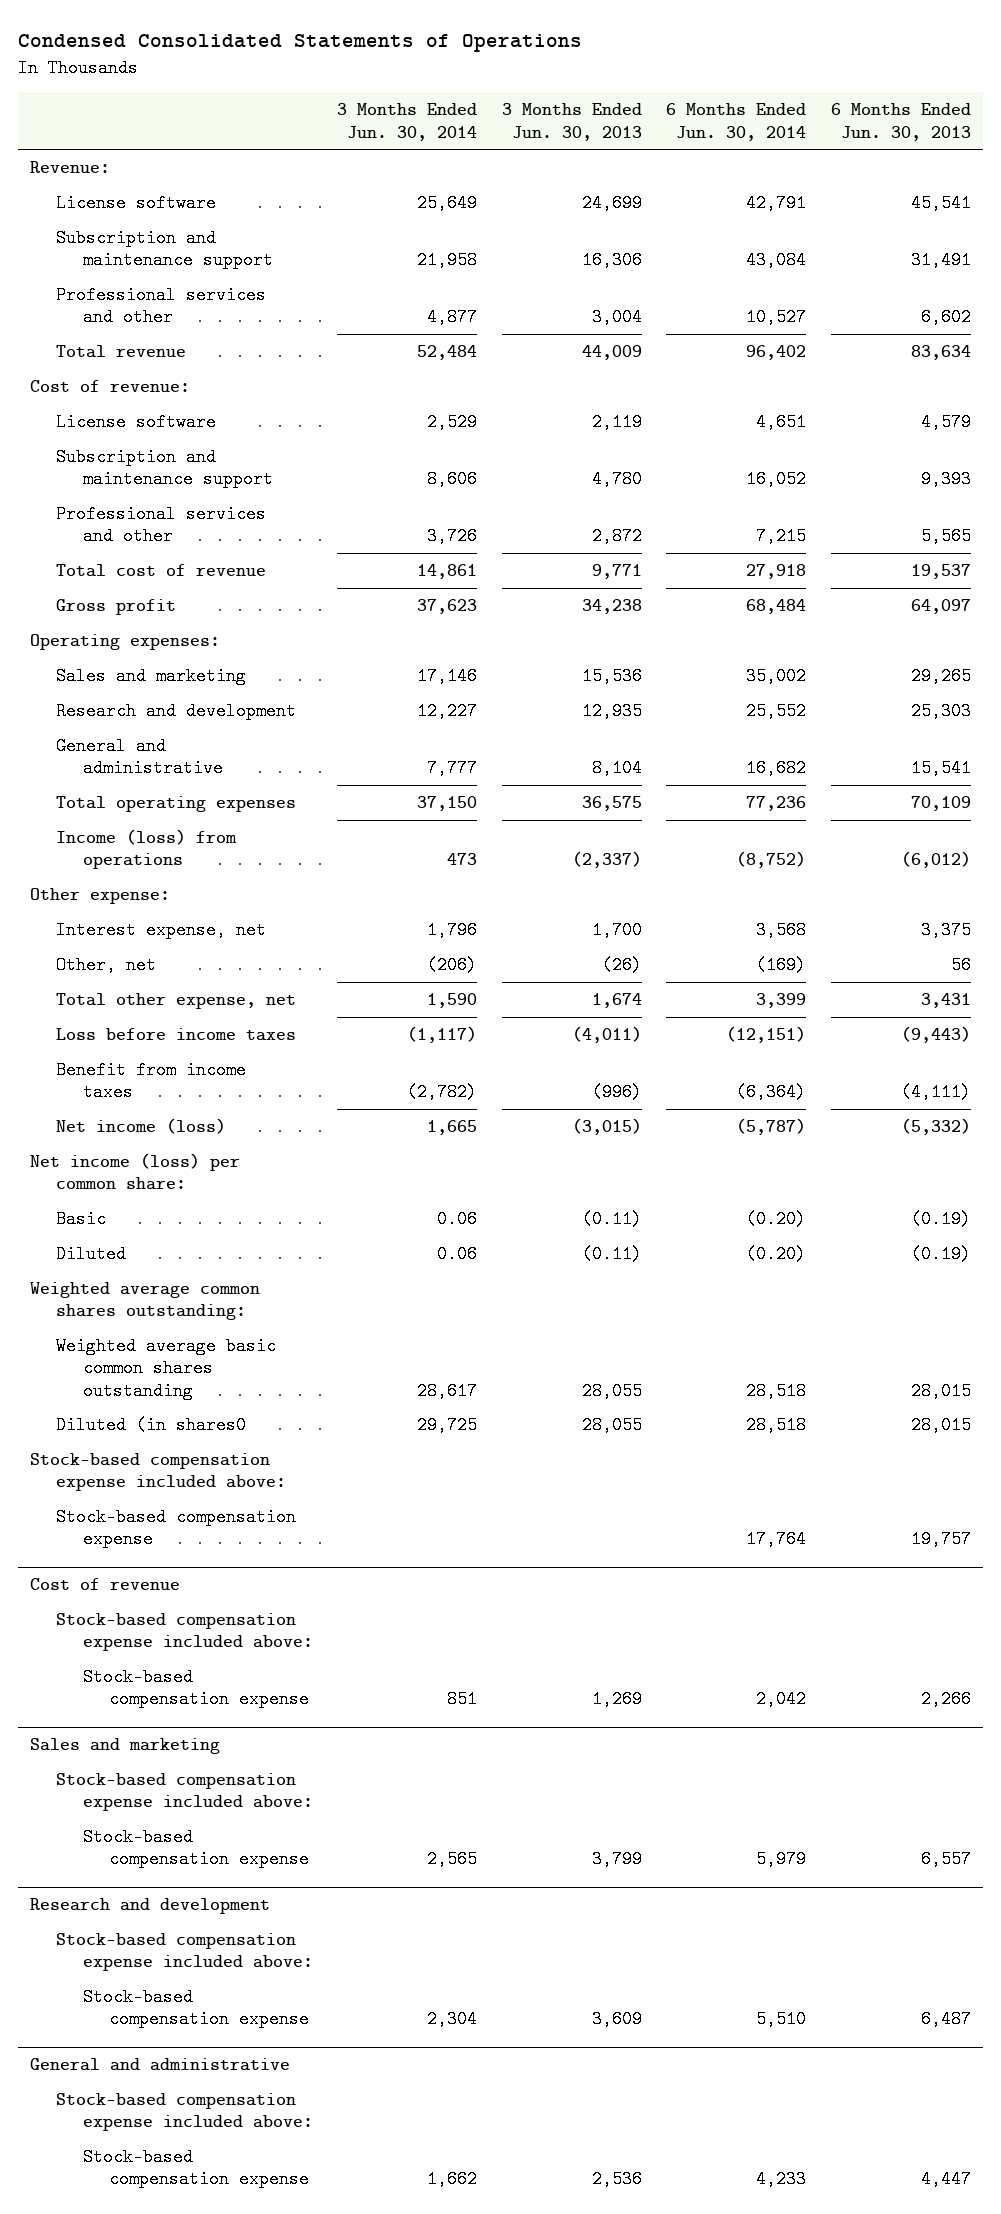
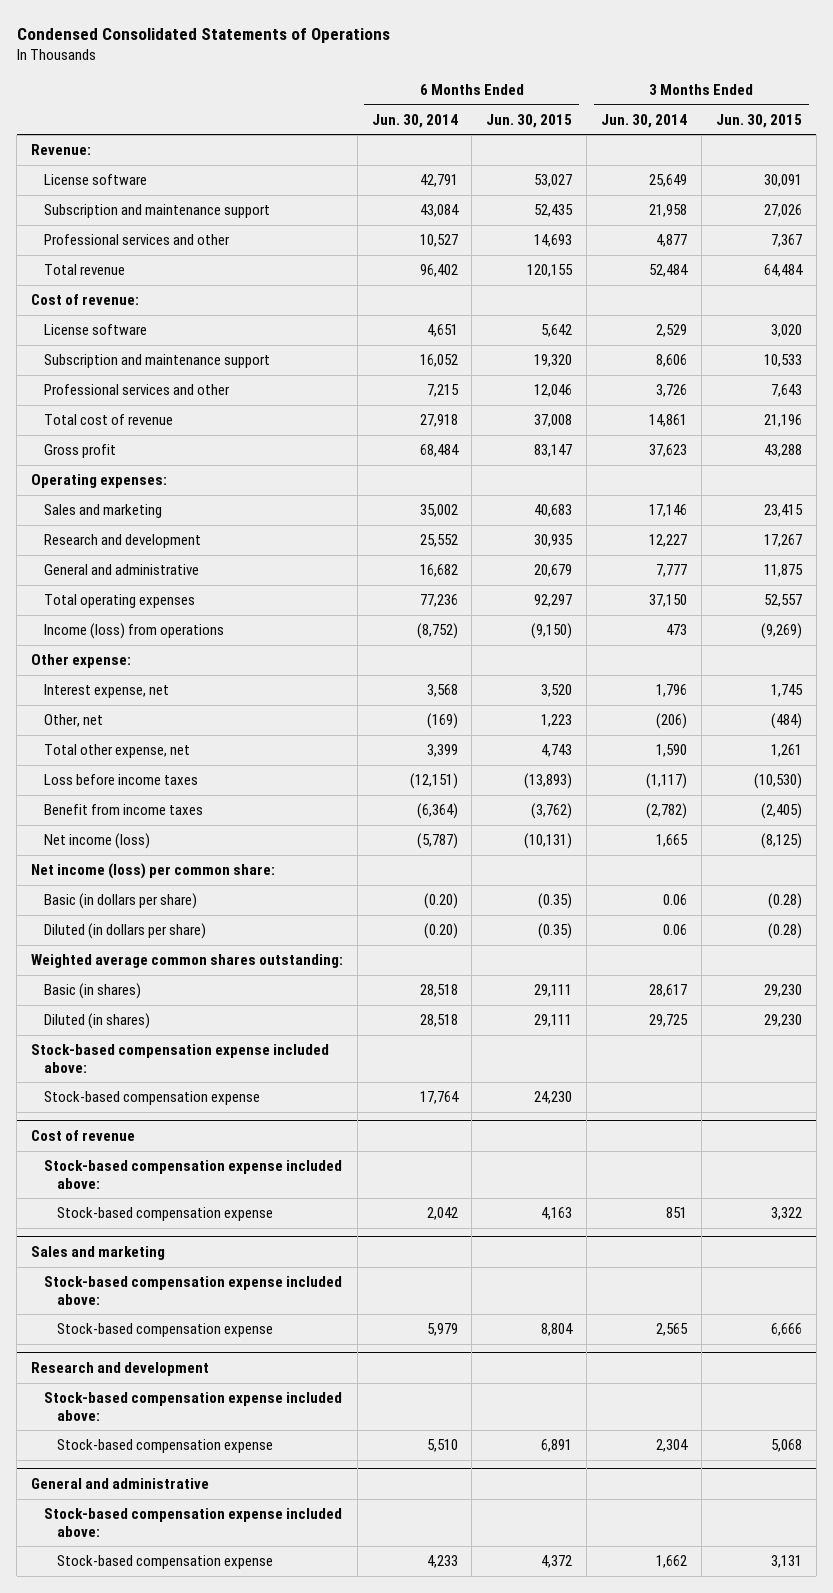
[501,103,642,141] 3 Months Ended Jun. 30, 2013 -> none
[830,103,971,141] 6 Months Ended Jun. 30, 2013 -> none
none -> [486,113,573,128] Jun. 30, 2015
none -> [715,113,802,128] Jun. 30, 2015
[56,1210,107,1229] Basic -> [44,893,198,910] Basic (in dollars per share)
[56,1245,127,1264] Diluted -> [44,923,207,940] Diluted (in dollars per share)
[56,1337,277,1400] Weighted average basic common shares outstanding -> [44,983,142,1000] Basic (in shares)
[56,1416,247,1435] Diluted (in shares0 -> [44,1013,151,1030] Diluted (in shares)

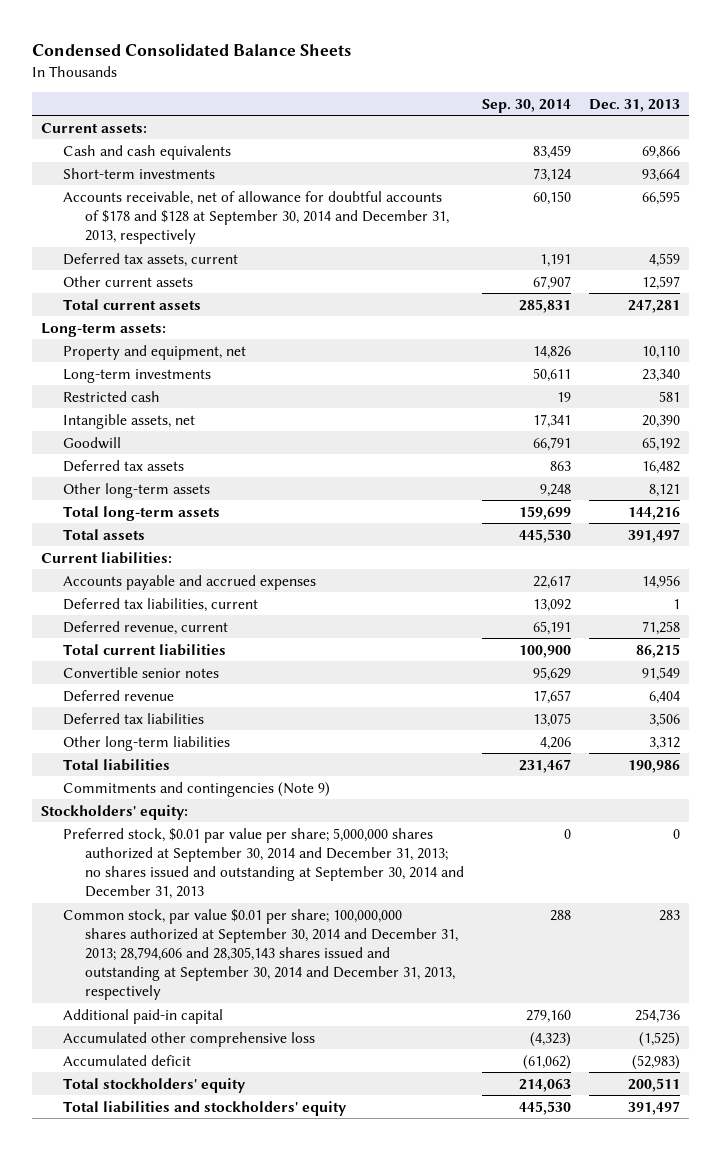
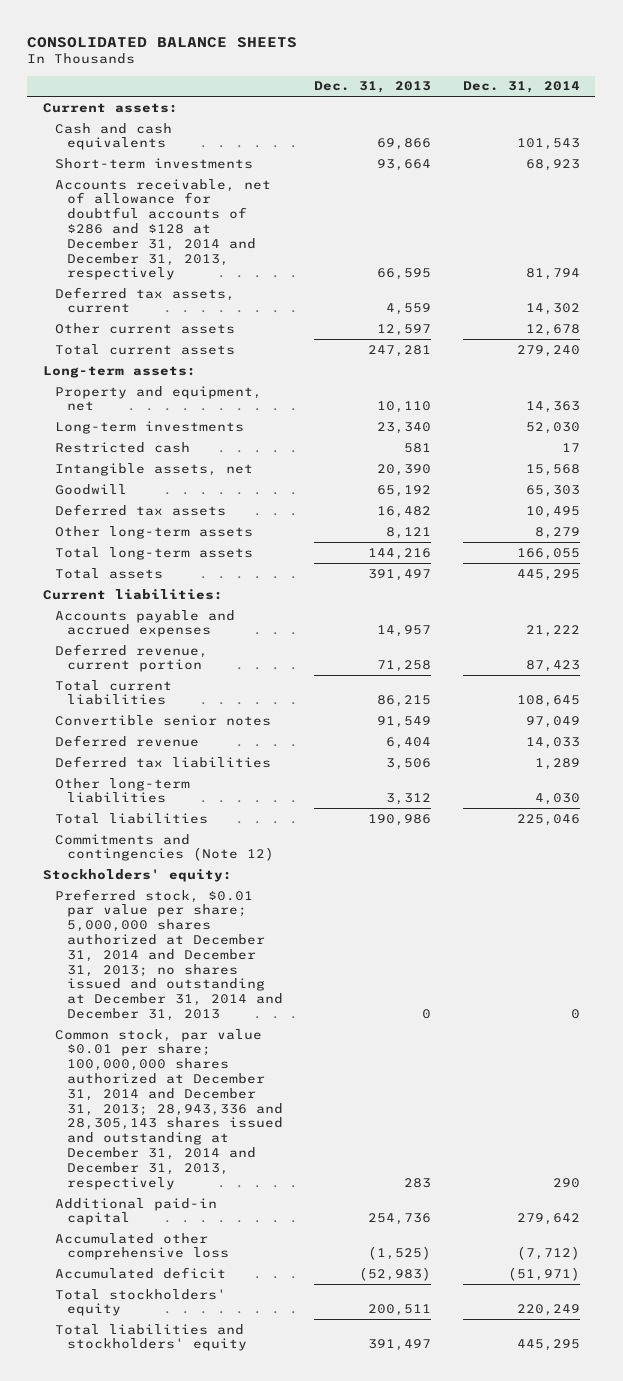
[31,42,351,56] Condensed Consolidated Balance Sheets -> [27,36,298,48] CONSOLIDATED BALANCE SHEETS
[481,98,571,113] Sep. 30, 2014 -> none
none -> [462,81,580,94] Dec. 31, 2014
[62,190,450,245] Accounts receivable, net of allowance for doubtful accounts of $178 and $128 at September 30, 2014 and December 31, 2013, respectively -> [54,178,271,281] Accounts receivable, net of allowance for doubtful accounts of $286 and $128 at December 31, 2014 and December 31, 2013, respectively
[62,597,258,612] Deferred tax liabilities, current -> none
[641,574,680,589] 14,956 -> [377,625,432,638] 14,957
[62,620,228,635] Deferred revenue, current -> [54,643,208,673] Deferred revenue, current portion
[62,781,330,797] Commitments and contingencies (Note 9) -> [54,833,274,862] Commitments and contingencies (Note 12)
[62,827,465,900] Preferred stock, $0.01 par value per share; 5,000,000 shares authorized at September 30, 2014 and December 31, 2013; no shares issued and outstanding at September 30, 2014 and December 31, 2013 -> [54,888,283,1022] Preferred stock, $0.01 par value per share; 5,000,000 shares authorized at December 31, 2014 and December 31, 2013; no shares issued and outstanding at December 31, 2014 and December 31, 2013
[62,908,459,1001] Common stock, par value $0.01 per share; 100,000,000 shares authorized at September 30, 2014 and December 31, 2013; 28,794,606 and 28,305,143 shares issued and outstanding at September 30, 2014 and December 31, 2013, respectively -> [54,1028,283,1190] Common stock, par value $0.01 per share; 100,000,000 shares authorized at December 31, 2014 and December 31, 2013; 28,943,336 and 28,305,143 shares issued and outstanding at December 31, 2014 and December 31, 2013, respectively

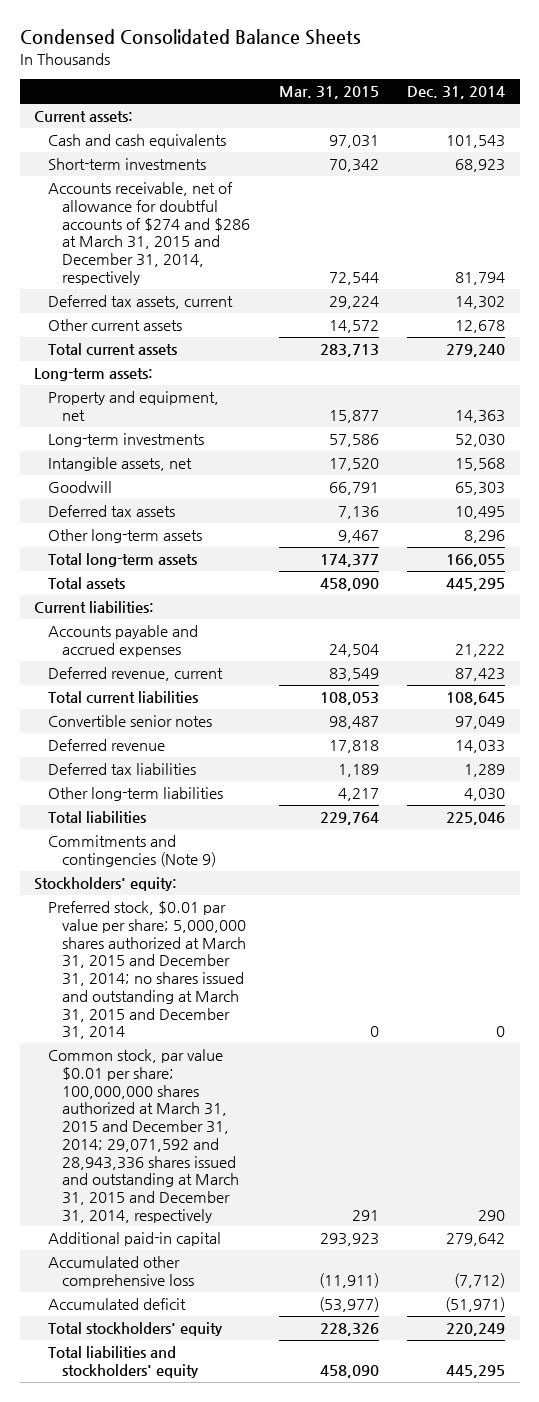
[27,36,298,48] CONSOLIDATED BALANCE SHEETS -> [19,29,361,46] Condensed Consolidated Balance Sheets
[314,81,432,94] Dec. 31, 2013 -> none
none -> [278,86,379,100] Mar. 31, 2015
[54,178,271,281] Accounts receivable, net of allowance for doubtful accounts of $286 and $128 at December 31, 2014 and December 31, 2013, respectively -> [48,182,251,285] Accounts receivable, net of allowance for doubtful accounts of $274 and $286 at March 31, 2015 and December 31, 2014, respectively
[54,441,190,453] Restricted cash -> none
[534,526,580,539] 8,279 -> [464,530,506,544] 8,296
[54,643,208,673] Deferred revenue, current portion -> [48,667,224,682] Deferred revenue, current
[54,833,274,862] Commitments and contingencies (Note 12) -> [48,835,217,868] Commitments and contingencies (Note 9)
[54,888,283,1022] Preferred stock, $0.01 par value per share; 5,000,000 shares authorized at December 31, 2014 and December 31, 2013; no shares issued and outstanding at December 31, 2014 and December 31, 2013 -> [48,901,247,1040] Preferred stock, $0.01 par value per share; 5,000,000 shares authorized at March 31, 2015 and December 31, 2014; no shares issued and outstanding at March 31, 2015 and December 31, 2014
[54,1028,283,1190] Common stock, par value $0.01 per share; 100,000,000 shares authorized at December 31, 2014 and December 31, 2013; 28,943,336 and 28,305,143 shares issued and outstanding at December 31, 2014 and December 31, 2013, respectively -> [48,1049,240,1223] Common stock, par value $0.01 per share; 100,000,000 shares authorized at March 31, 2015 and December 31, 2014; 29,071,592 and 28,943,336 shares issued and outstanding at March 31, 2015 and December 31, 2014, respectively

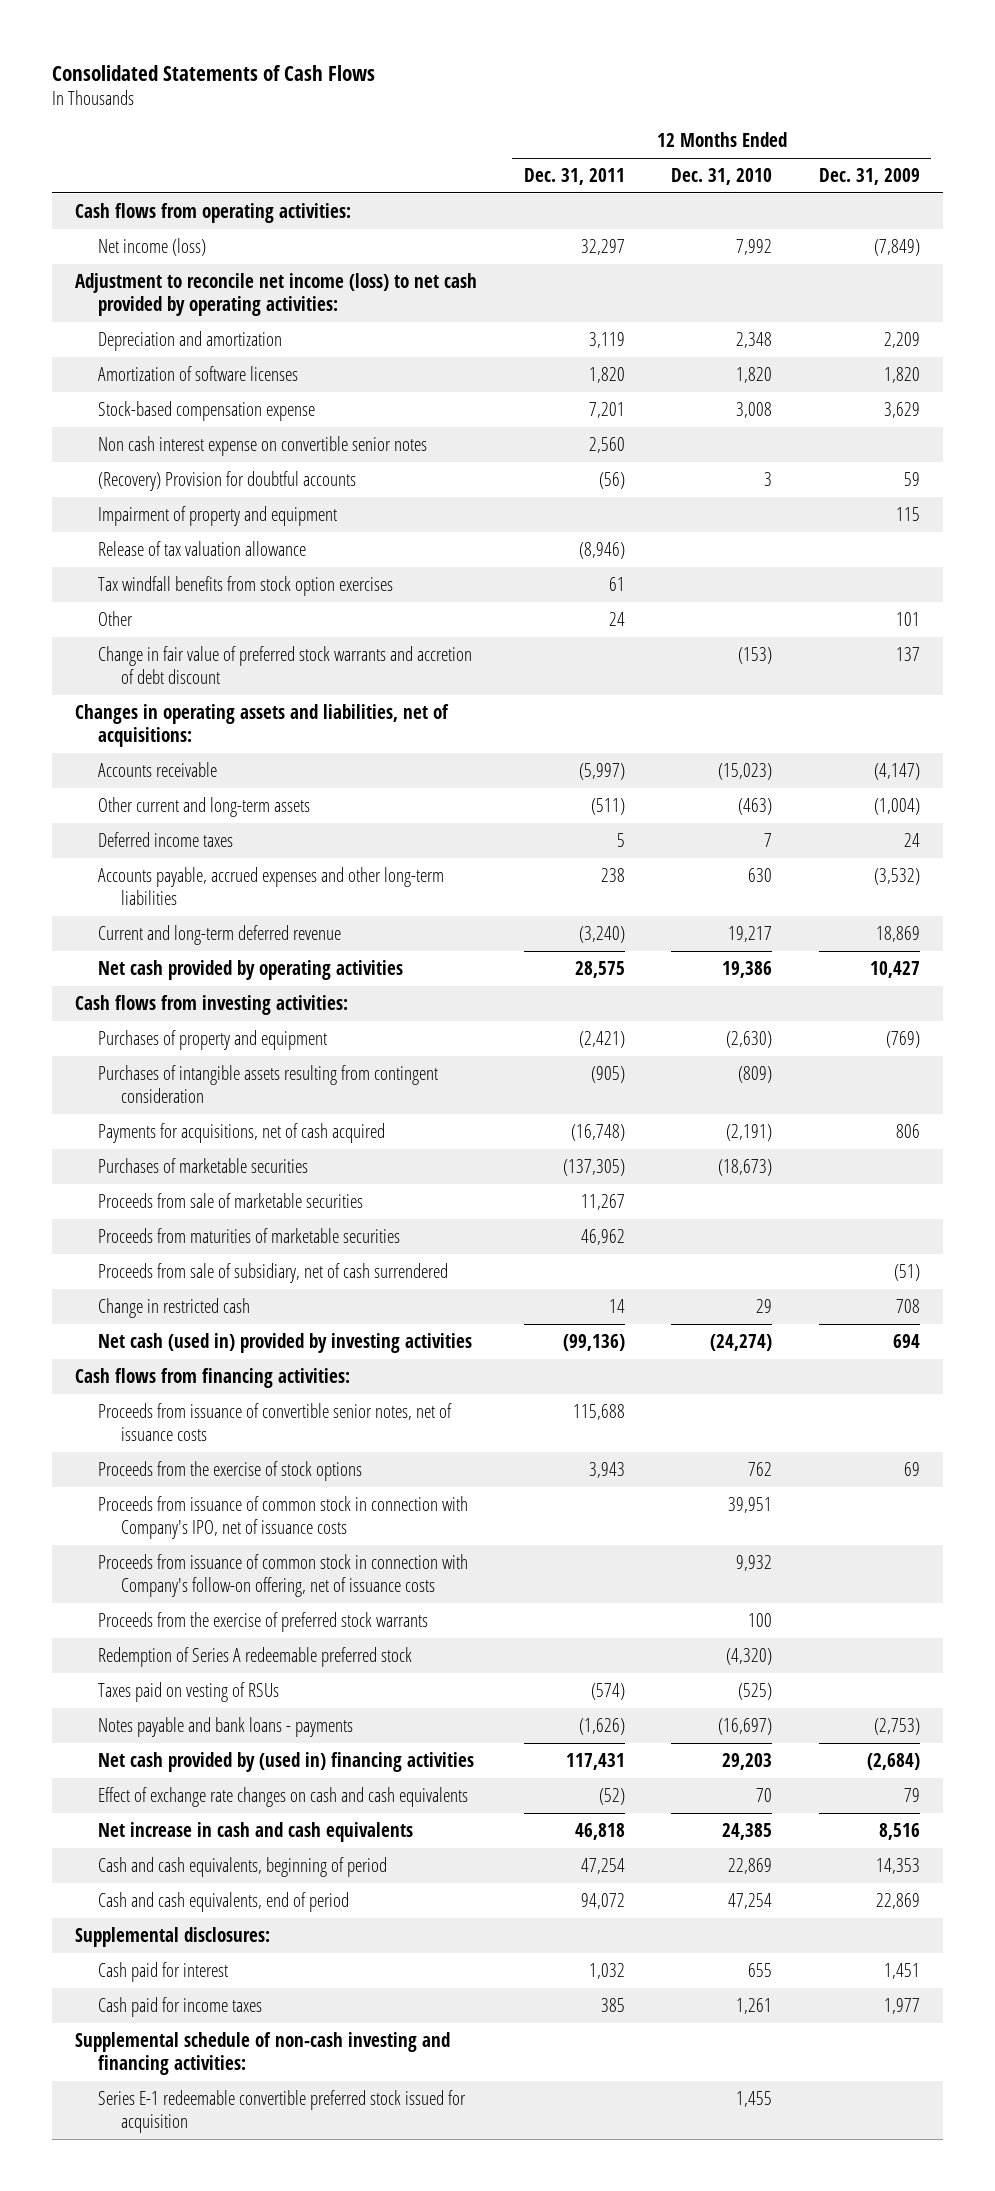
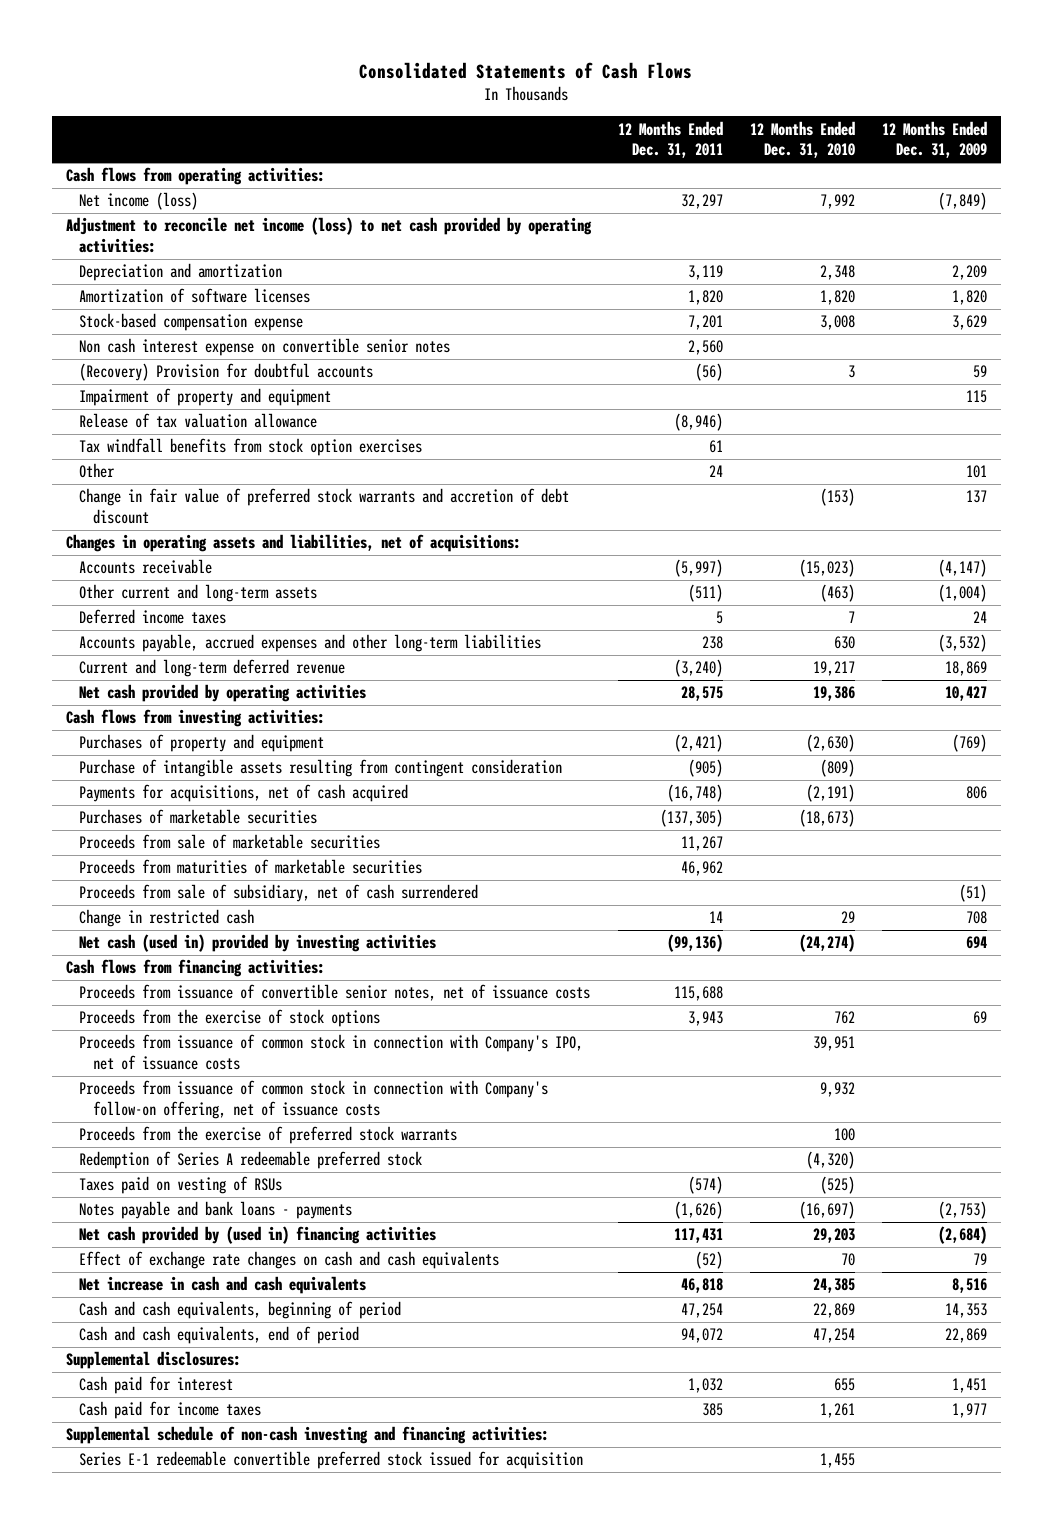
[97,1064,438,1103] Purchases of intangible assets resulting from contingent consideration -> [79,759,563,778] Purchase of intangible assets resulting from contingent consideration

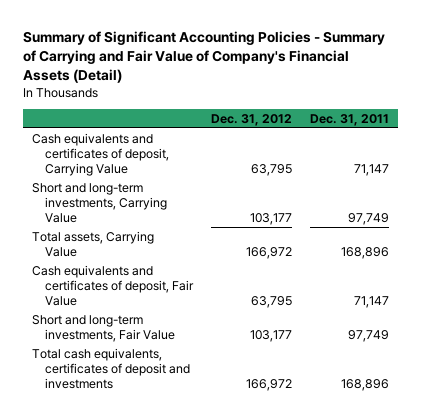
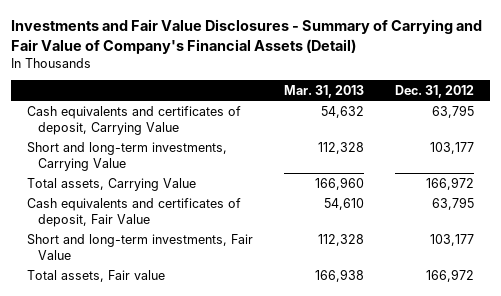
[22,30,385,83] Summary of Significant Accounting Policies - Summary of Carrying and Fair Value of Company's Financial Assets (Detail) -> [11,18,483,54] Investments and Fair Value Disclosures - Summary of Carrying and Fair Value of Company's Financial Assets (Detail)
[310,113,390,126] Dec. 31, 2011 -> none
none -> [283,84,364,98] Mar. 31, 2013
[31,347,191,389] Total cash equivalents, certificates of deposit and investments -> [26,269,165,282] Total assets, Fair value

